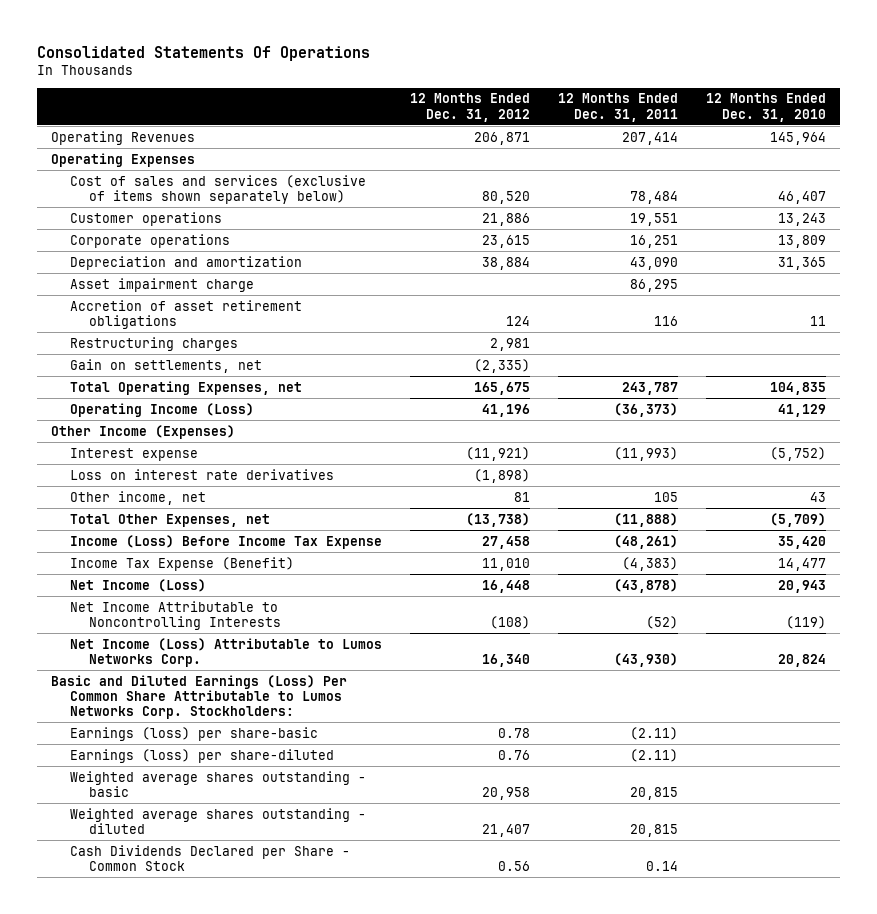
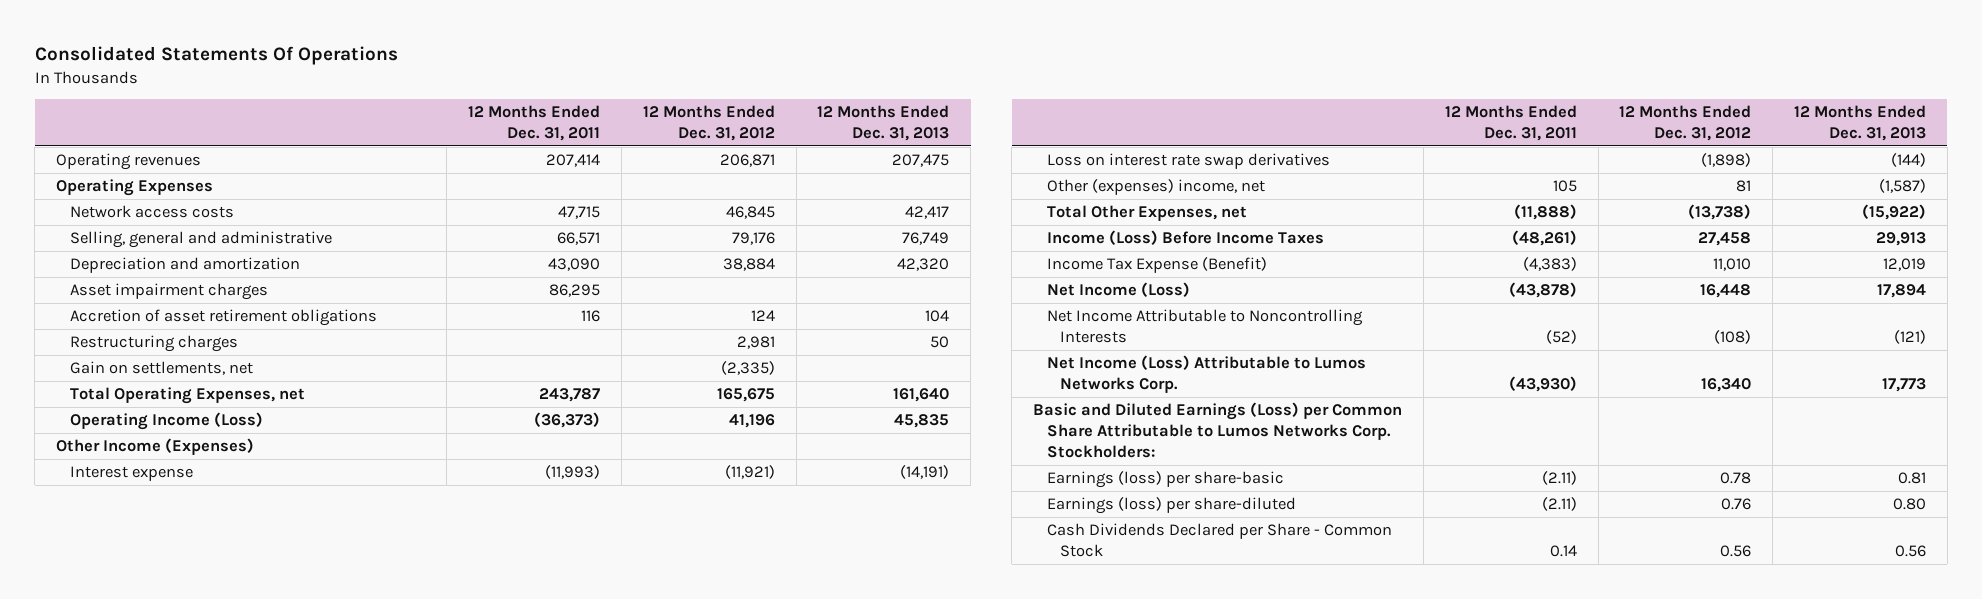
[705,93,826,122] 12 Months Ended Dec. 31, 2010 -> none
none -> [817,104,950,141] 12 Months Ended Dec. 31, 2013
[51,130,196,145] Operating Revenues -> [56,153,202,171] Operating revenues
[70,174,367,204] Cost of sales and services (exclusive of items shown separately below) -> none
[70,211,223,226] Customer operations -> none
[70,233,231,248] Corporate operations -> none
none -> [69,205,234,219] Network access costs
none -> [69,231,332,249] Selling, general and administrative
[70,277,255,292] Asset impairment charge -> [69,283,268,301] Asset impairment charges
[70,468,335,480] Loss on interest rate derivatives -> [1046,153,1330,170] Loss on interest rate swap derivatives
[70,490,207,505] Other income, net -> [1046,179,1265,196] Other (expenses) income, net
[70,534,383,549] Income (Loss) Before Income Tax Expense -> [1046,230,1324,246] Income (Loss) Before Income Taxes
[51,674,348,719] Basic and Diluted Earnings (Loss) Per Common Share Attributable to Lumos Networks Corp. Stockholders: -> [1033,402,1403,458] Basic and Diluted Earnings (Loss) per Common Share Attributable to Lumos Networks Corp. Stockholders:
[70,770,367,797] Weighted average shares outstanding - basic -> none
[70,807,367,834] Weighted average shares outstanding - diluted -> none

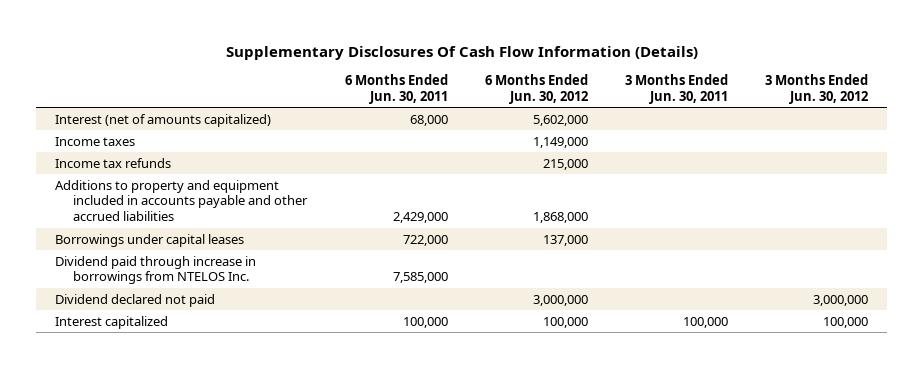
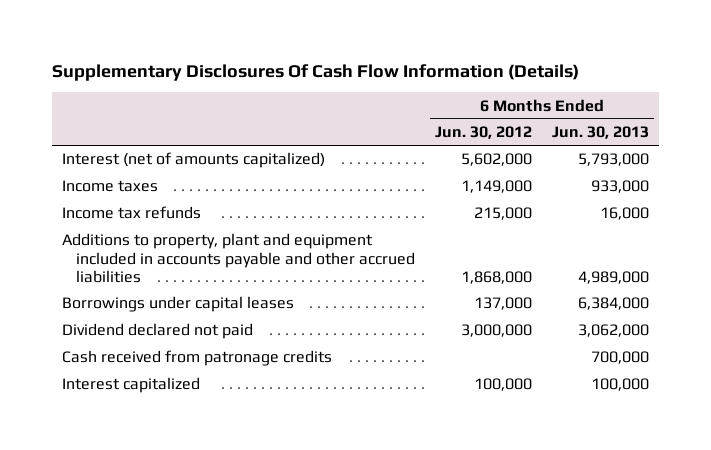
[344,74,448,104] 6 Months Ended Jun. 30, 2011 -> none
[624,74,728,104] 3 Months Ended Jun. 30, 2011 -> none
[765,74,869,104] 3 Months Ended Jun. 30, 2012 -> none
none -> [551,126,649,140] Jun. 30, 2013
[54,179,309,222] Additions to property and equipment included in accounts payable and other accrued liabilities -> [61,233,416,284] Additions to property, plant and equipment included in accounts payable and other accrued liabilities
[54,255,256,285] Dividend paid through increase in borrowings from NTELOS Inc. -> none
none -> [61,350,332,367] Cash received from patronage credits

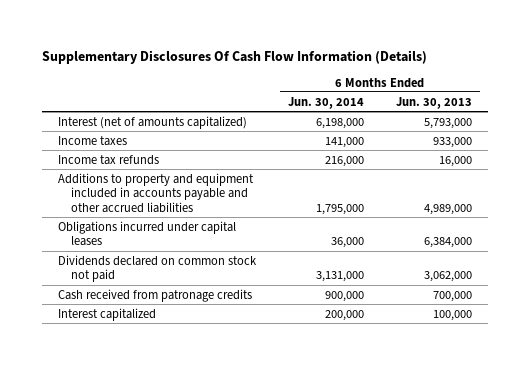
[435,126,533,140] Jun. 30, 2012 -> none
none -> [287,96,364,109] Jun. 30, 2014
[61,233,416,284] Additions to property, plant and equipment included in accounts payable and other accrued liabilities -> [57,172,254,213] Additions to property and equipment included in accounts payable and other accrued liabilities
[61,296,294,313] Borrowings under capital leases -> [57,220,236,247] Obligations incurred under capital leases
[61,323,253,340] Dividend declared not paid -> [57,254,257,283] Dividends declared on common stock not paid

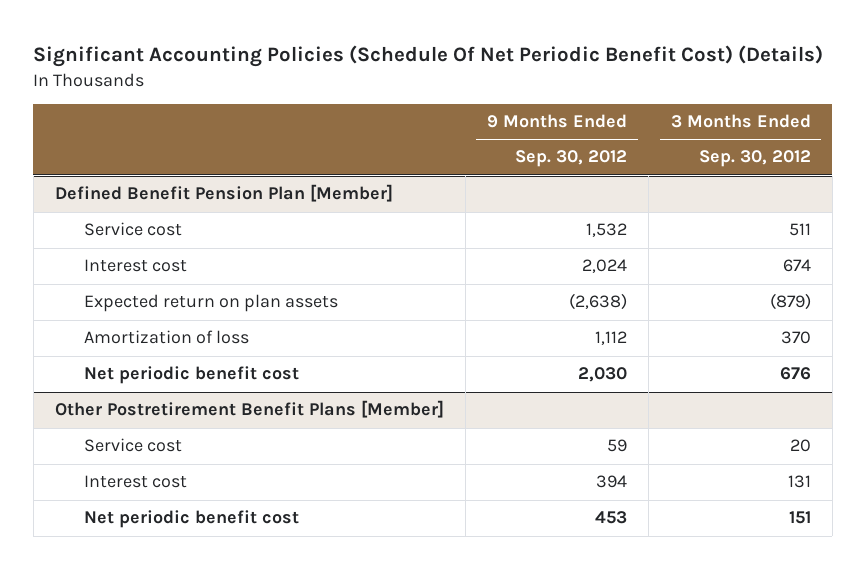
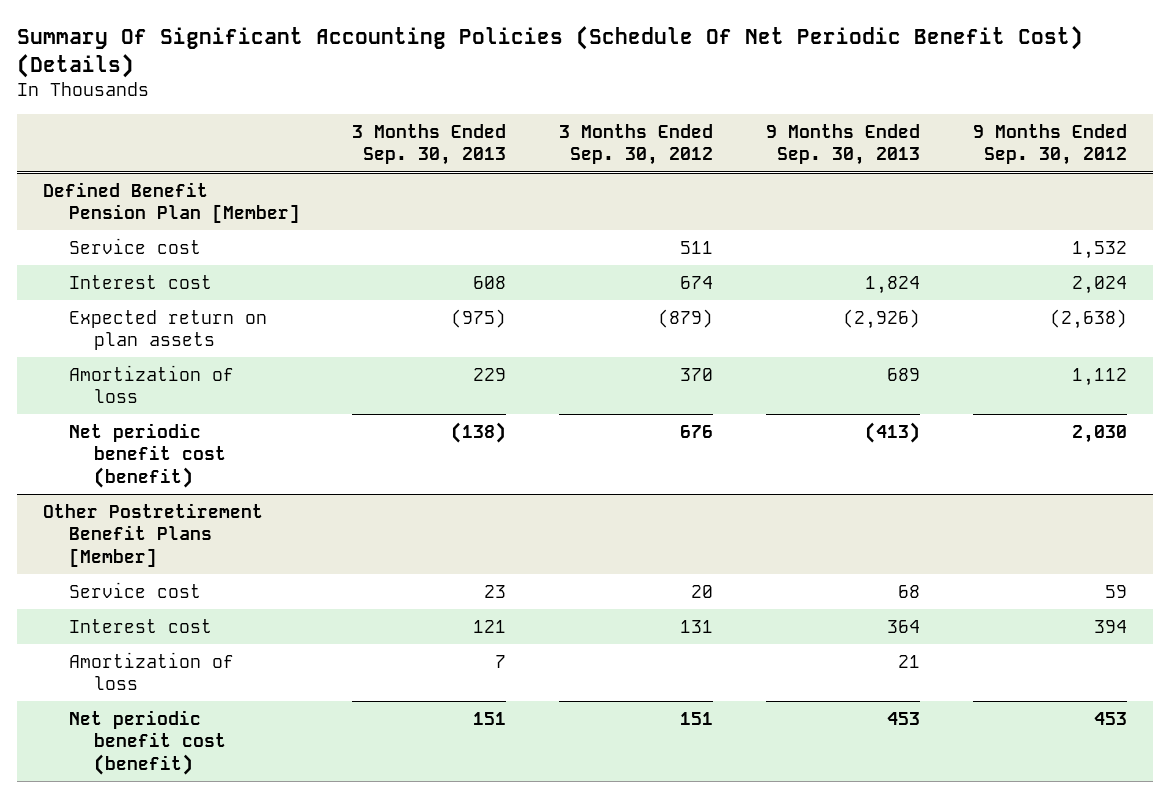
[33,45,824,68] Significant Accounting Policies (Schedule Of Net Periodic Benefit Cost) (Details) -> [16,26,1083,79] Summary Of Significant Accounting Policies (Schedule Of Net Periodic Benefit Cost) (Details)
none -> [352,123,507,166] 3 Months Ended Sep. 30, 2013
none -> [766,123,921,166] 9 Months Ended Sep. 30, 2013
[83,366,299,385] Net periodic benefit cost -> [68,422,227,488] Net periodic benefit cost (benefit)
none -> [68,651,234,691] Amortization of loss
[83,510,299,529] Net periodic benefit cost -> [68,709,227,775] Net periodic benefit cost (benefit)

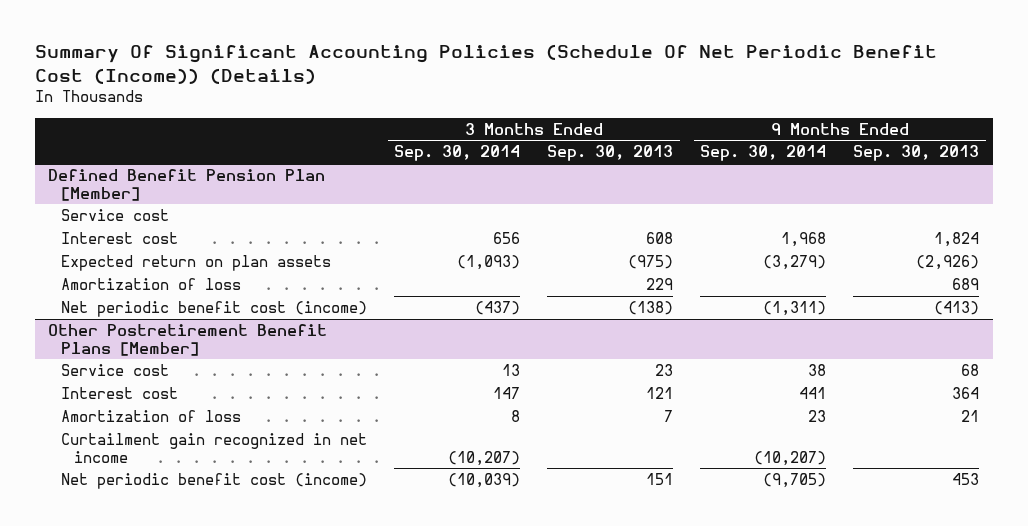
[16,26,1083,79] Summary Of Significant Accounting Policies (Schedule Of Net Periodic Benefit Cost) (Details) -> [34,44,937,84] Summary Of Significant Accounting Policies (Schedule Of Net Periodic Benefit Cost (Income)) (Details)
[559,123,714,166] 3 Months Ended Sep. 30, 2012 -> none
[972,123,1127,166] 9 Months Ended Sep. 30, 2012 -> none
none -> [394,145,521,162] Sep. 30, 2014
none -> [700,145,827,162] Sep. 30, 2014
[68,422,227,488] Net periodic benefit cost (benefit) -> [61,301,368,318] Net periodic benefit cost (income)
none -> [61,433,368,463] Curtailment gain recognized in net income
[68,709,227,775] Net periodic benefit cost (benefit) -> [61,473,368,490] Net periodic benefit cost (income)

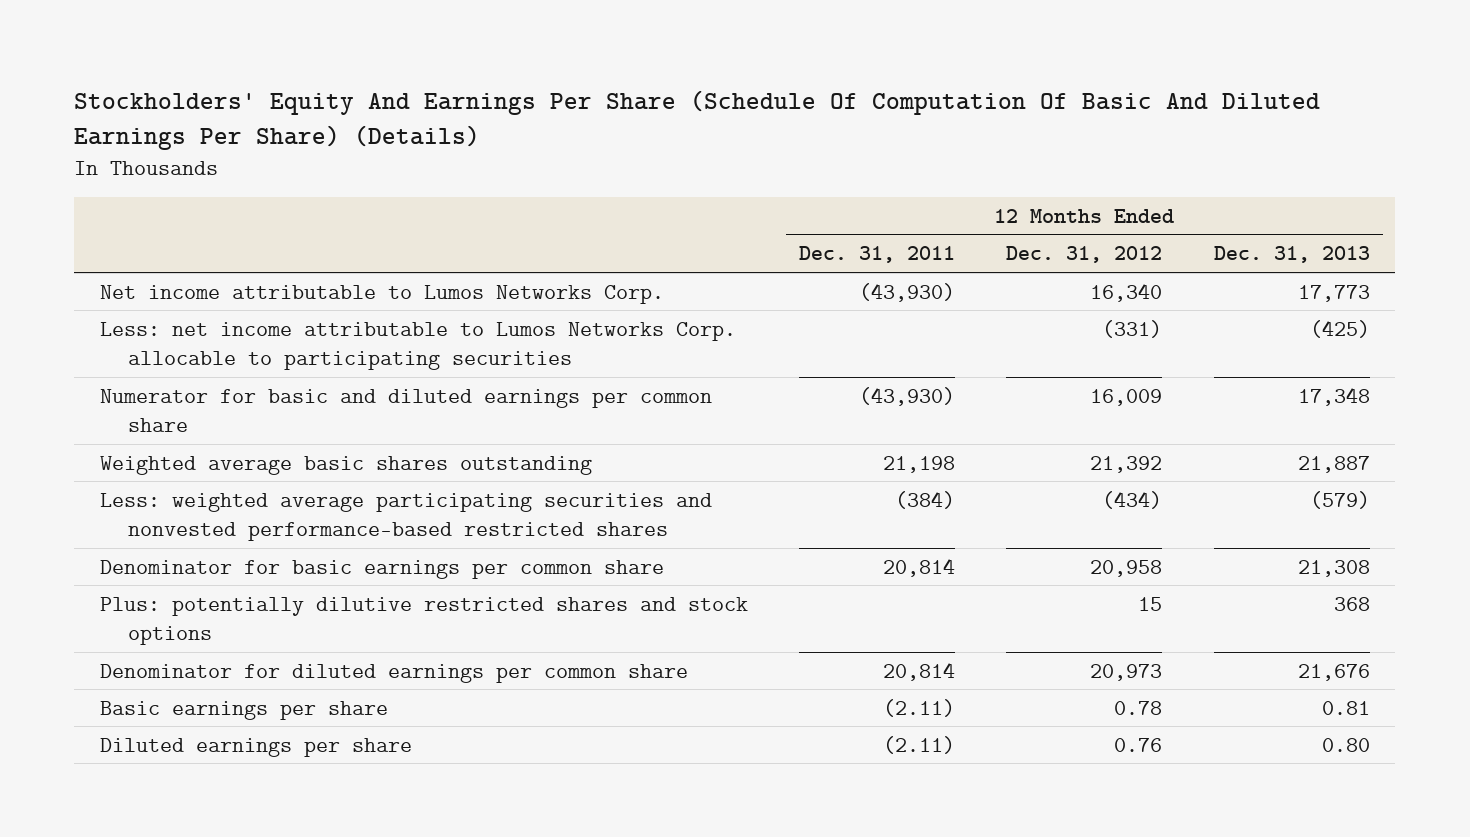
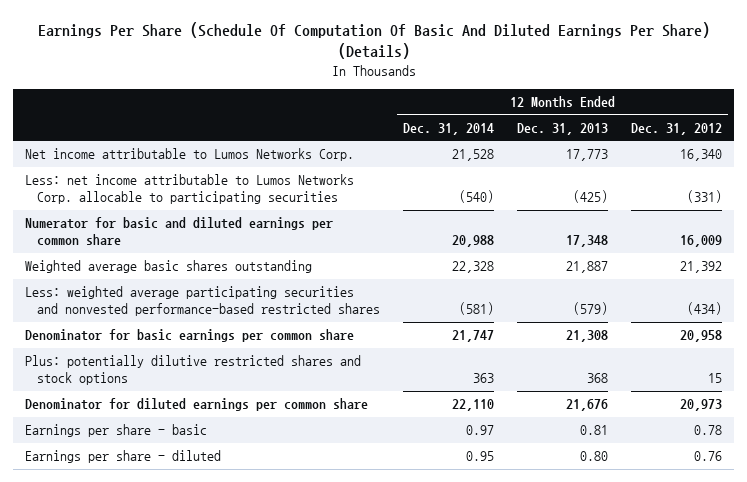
[74,90,1321,151] Stockholders' Equity And Earnings Per Share (Schedule Of Computation Of Basic And Diluted Earnings Per Share) (Details) -> [37,21,710,60] Earnings Per Share (Schedule Of Computation Of Basic And Diluted Earnings Per Share) (Details)
[799,246,956,264] Dec. 31, 2011 -> none
none -> [403,122,495,135] Dec. 31, 2014
[99,700,388,720] Basic earnings per share -> [24,424,207,438] Earnings per share - basic
[99,737,412,757] Diluted earnings per share -> [24,450,221,464] Earnings per share - diluted

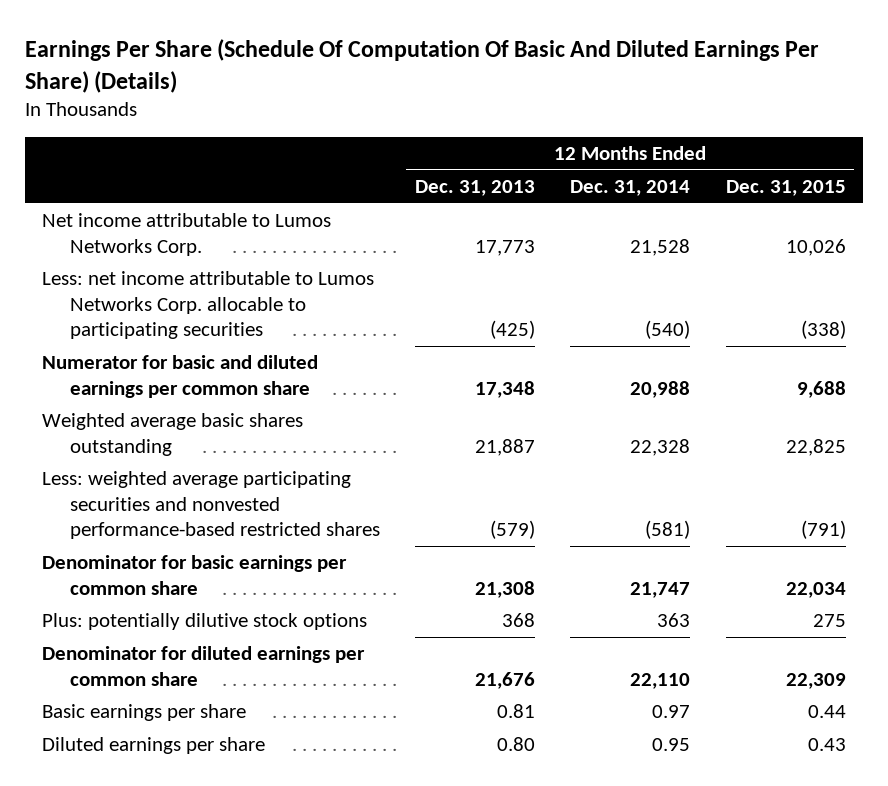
[631,122,723,135] Dec. 31, 2012 -> none
none -> [725,180,846,197] Dec. 31, 2015
[24,355,361,386] Plus: potentially dilutive restricted shares and stock options -> [42,613,368,631] Plus: potentially dilutive stock options
[24,424,207,438] Earnings per share - basic -> [42,704,247,722] Basic earnings per share
[24,450,221,464] Earnings per share - diluted -> [42,737,266,755] Diluted earnings per share

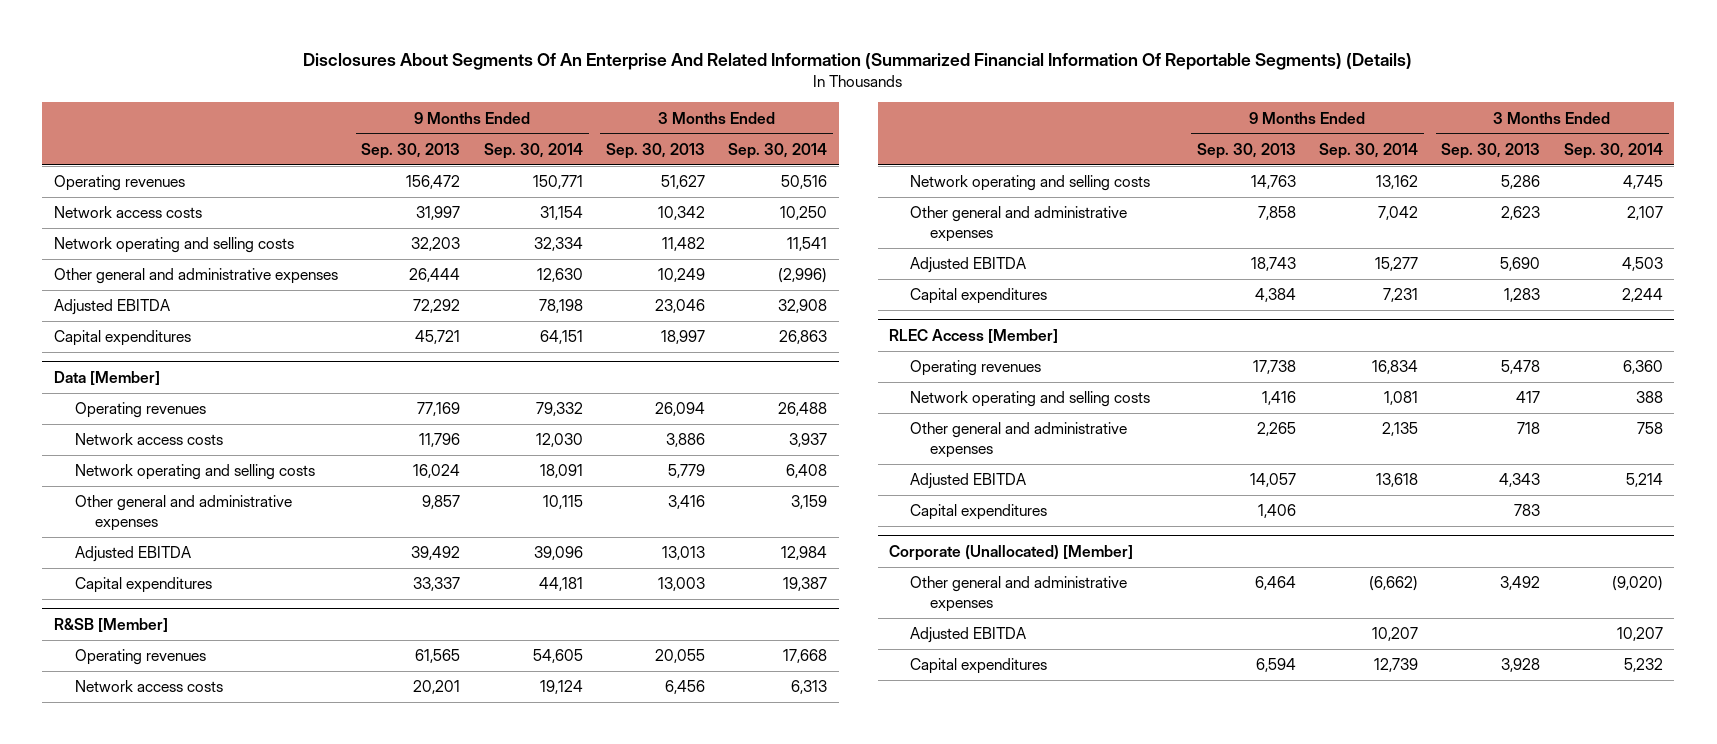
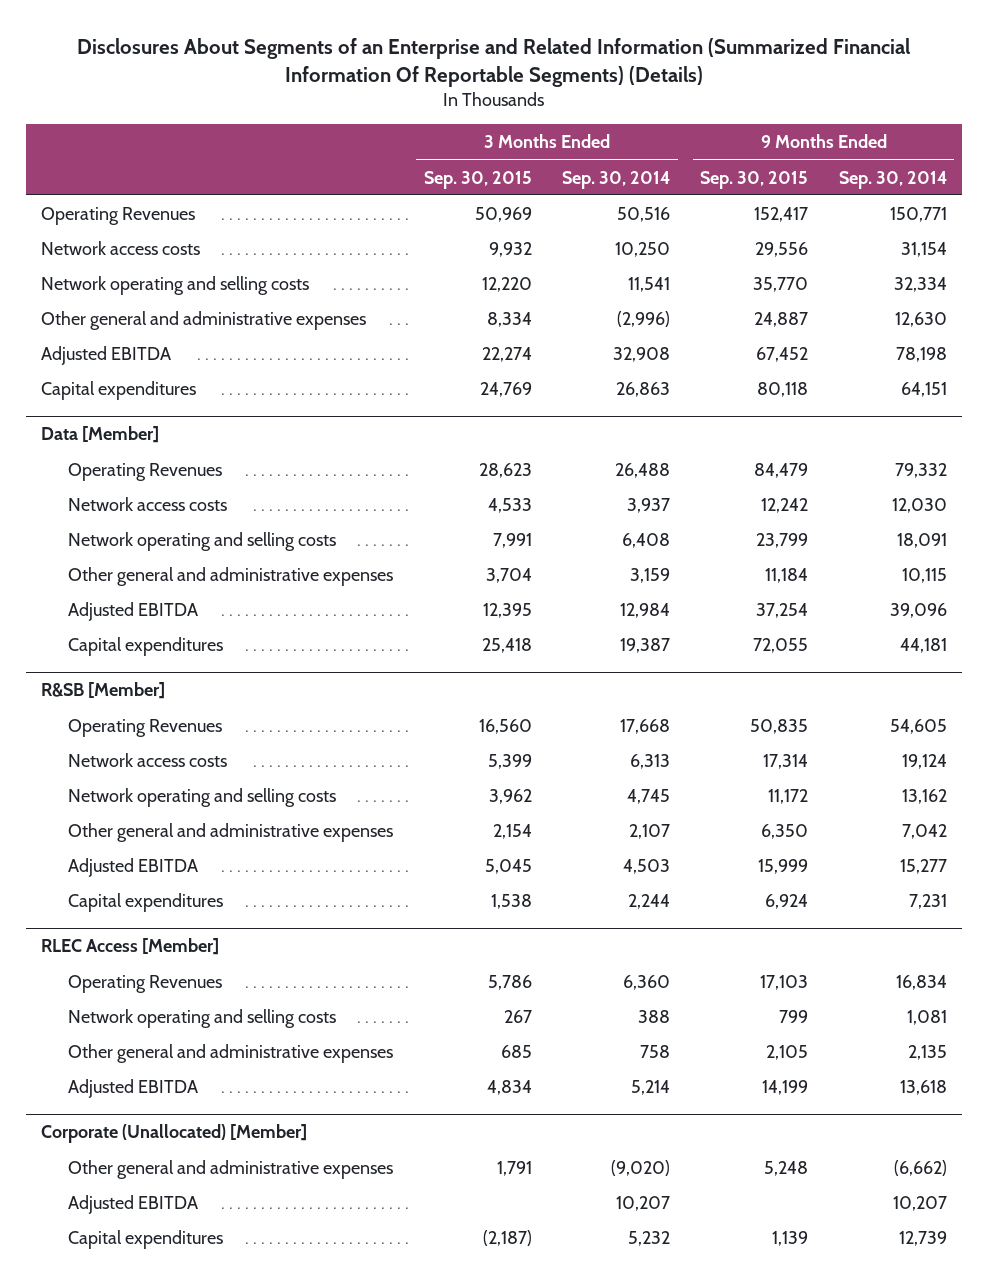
[303,53,1413,71] Disclosures About Segments Of An Enterprise And Related Information (Summarized Financial Information Of Reportable Segments) (Details) -> [77,38,911,88] Disclosures About Segments of an Enterprise and Related Information (Summarized Financial Information Of Reportable Segments) (Details)
[361,142,461,159] Sep. 30, 2013 -> none
[606,142,706,159] Sep. 30, 2013 -> none
none -> [423,170,532,189] Sep. 30, 2015
none -> [700,170,809,189] Sep. 30, 2015
[54,175,186,192] Operating revenues -> [41,206,196,225] Operating Revenues
[74,402,206,419] Operating revenues -> [68,462,223,481] Operating Revenues
[74,649,206,666] Operating revenues -> [68,718,223,737] Operating Revenues
[909,360,1041,377] Operating revenues -> [68,974,223,993] Operating Revenues
[909,504,1047,521] Capital expenditures -> none

